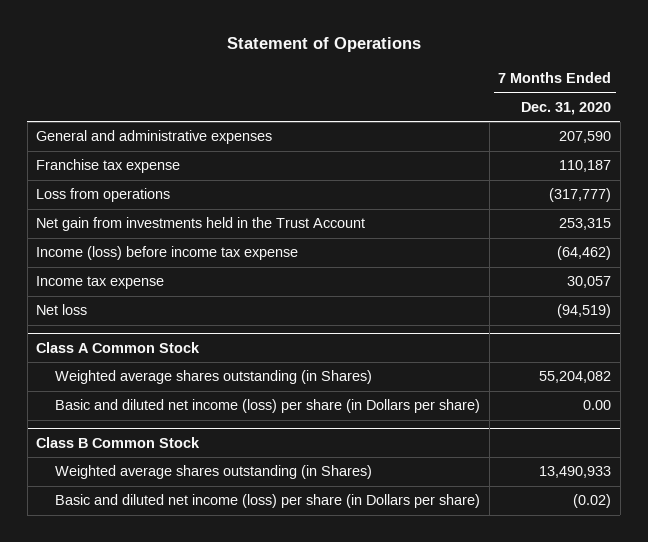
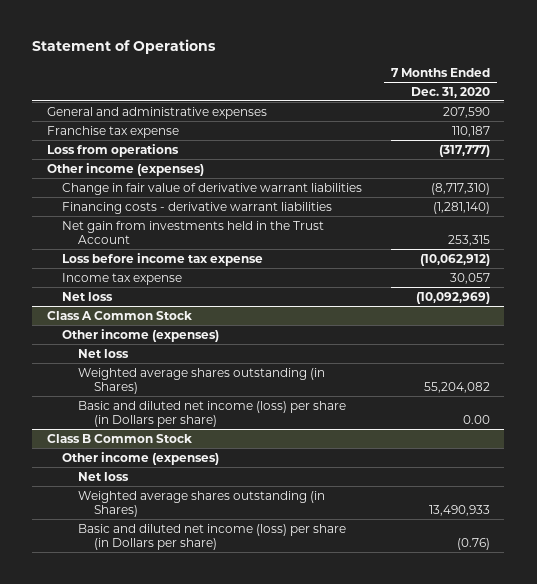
none -> [46,162,204,176] Other income (expenses)
none -> [62,182,363,195] Change in fair value of derivative warrant liabilities
none -> [62,201,333,214] Financing costs - derivative warrant liabilities
[36,246,299,261] Income (loss) before income tax expense -> [62,252,264,266] Loss before income tax expense
[557,246,612,261] (64,462) -> [420,253,491,266] (10,062,912)
[557,304,612,319] (94,519) -> [416,291,491,304] (10,092,969)
none -> [62,328,220,342] Other income (expenses)
none -> [78,348,130,358] Net loss
none -> [62,451,220,465] Other income (expenses)
none -> [78,471,130,481] Net loss
[573,494,612,509] (0.02) -> [457,538,491,551] (0.76)

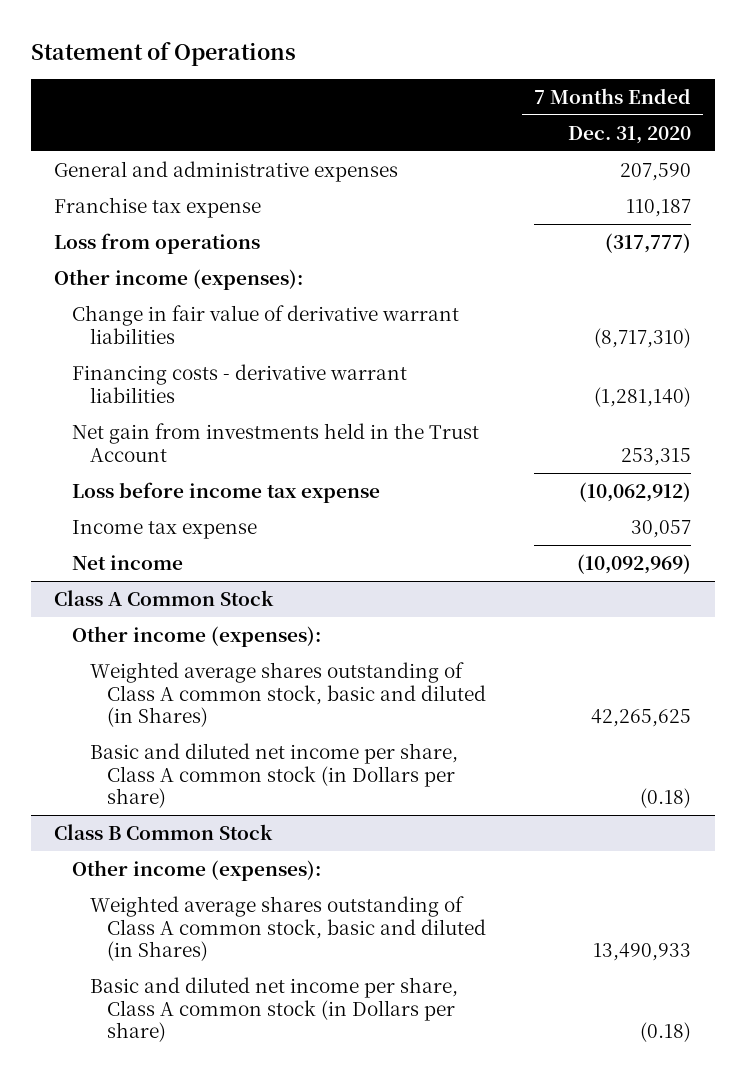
[46,162,204,176] Other income (expenses) -> [54,268,304,290] Other income (expenses):
[62,291,114,301] Net loss -> [72,554,184,570] Net income
[78,348,130,358] Net loss -> none
[62,328,220,342] Other income (expenses) -> [72,625,322,647] Other income (expenses):
[78,367,326,395] Weighted average shares outstanding (in Shares) -> [89,661,487,728] Weighted average shares outstanding of Class A common stock, basic and diluted (in Shares)
[424,382,491,394] 55,204,082 -> [591,709,692,728] 42,265,625
[78,400,347,428] Basic and diluted net income (loss) per share (in Dollars per share) -> [89,742,458,809] Basic and diluted net income per share, Class A common stock (in Dollars per share)
[463,415,491,425] 0.00 -> [640,788,692,809] (0.18)
[78,471,130,481] Net loss -> none
[62,451,220,465] Other income (expenses) -> [72,859,322,881] Other income (expenses):
[78,490,326,518] Weighted average shares outstanding (in Shares) -> [89,895,487,962] Weighted average shares outstanding of Class A common stock, basic and diluted (in Shares)
[78,523,347,551] Basic and diluted net income (loss) per share (in Dollars per share) -> [89,976,458,1043] Basic and diluted net income per share, Class A common stock (in Dollars per share)
[457,538,491,551] (0.76) -> [640,1022,692,1043] (0.18)

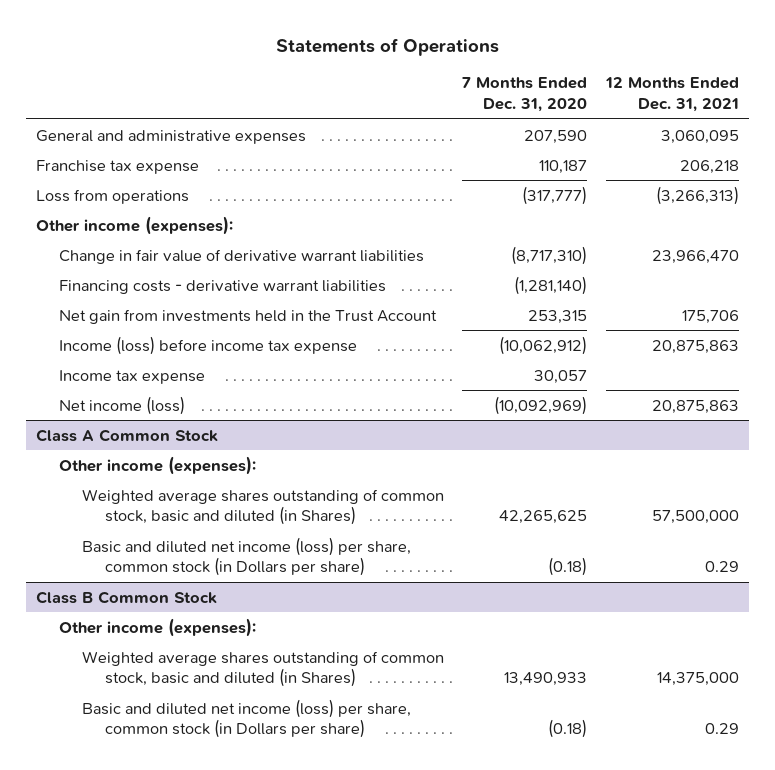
[30,41,296,66] Statement of Operations -> [275,37,499,56] Statements of Operations
none -> [605,77,740,113] 12 Months Ended Dec. 31, 2021
[72,481,381,503] Loss before income tax expense -> [58,335,357,355] Income (loss) before income tax expense
[72,554,184,570] Net income -> [58,395,185,415] Net income (loss)
[89,661,487,728] Weighted average shares outstanding of Class A common stock, basic and diluted (in Shares) -> [81,488,444,526] Weighted average shares outstanding of common stock, basic and diluted (in Shares)
[89,742,458,809] Basic and diluted net income per share, Class A common stock (in Dollars per share) -> [81,536,411,577] Basic and diluted net income (loss) per share, common stock (in Dollars per share)
[89,895,487,962] Weighted average shares outstanding of Class A common stock, basic and diluted (in Shares) -> [81,650,444,688] Weighted average shares outstanding of common stock, basic and diluted (in Shares)
[89,976,458,1043] Basic and diluted net income per share, Class A common stock (in Dollars per share) -> [81,698,411,739] Basic and diluted net income (loss) per share, common stock (in Dollars per share)

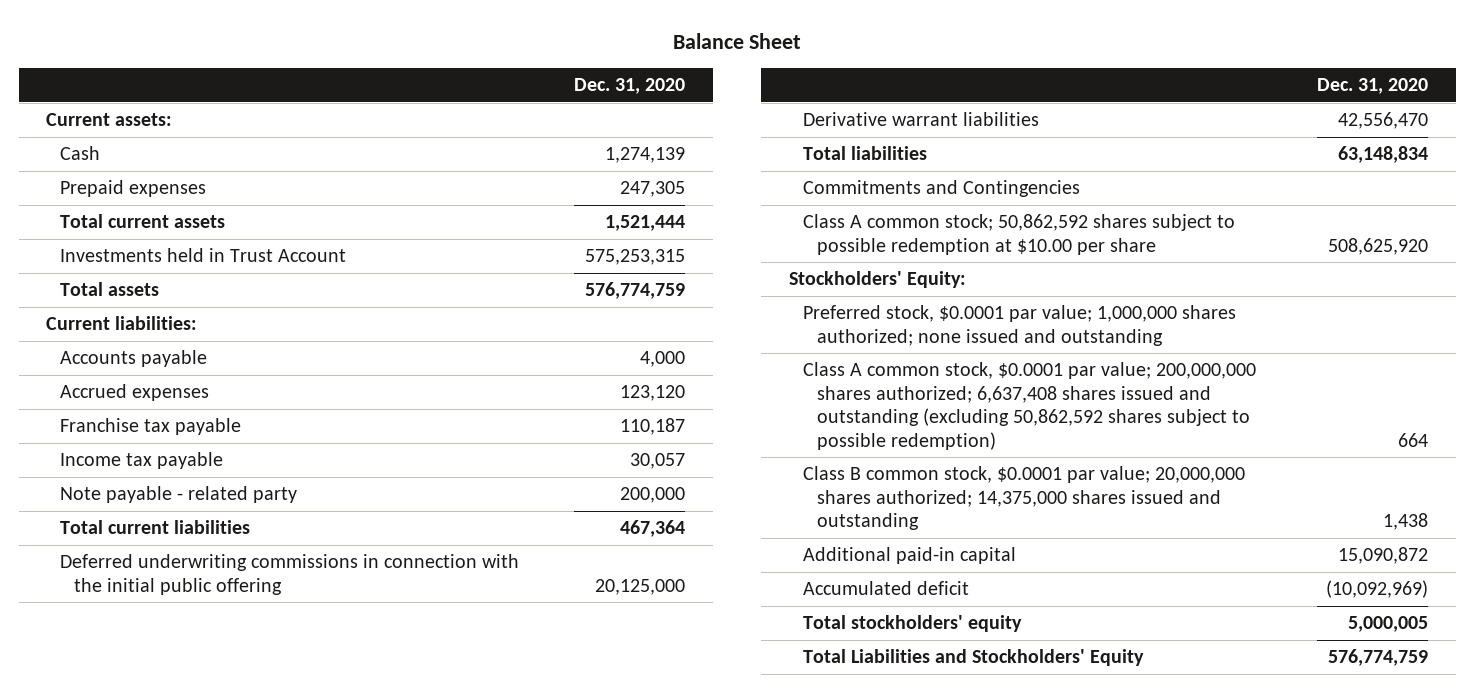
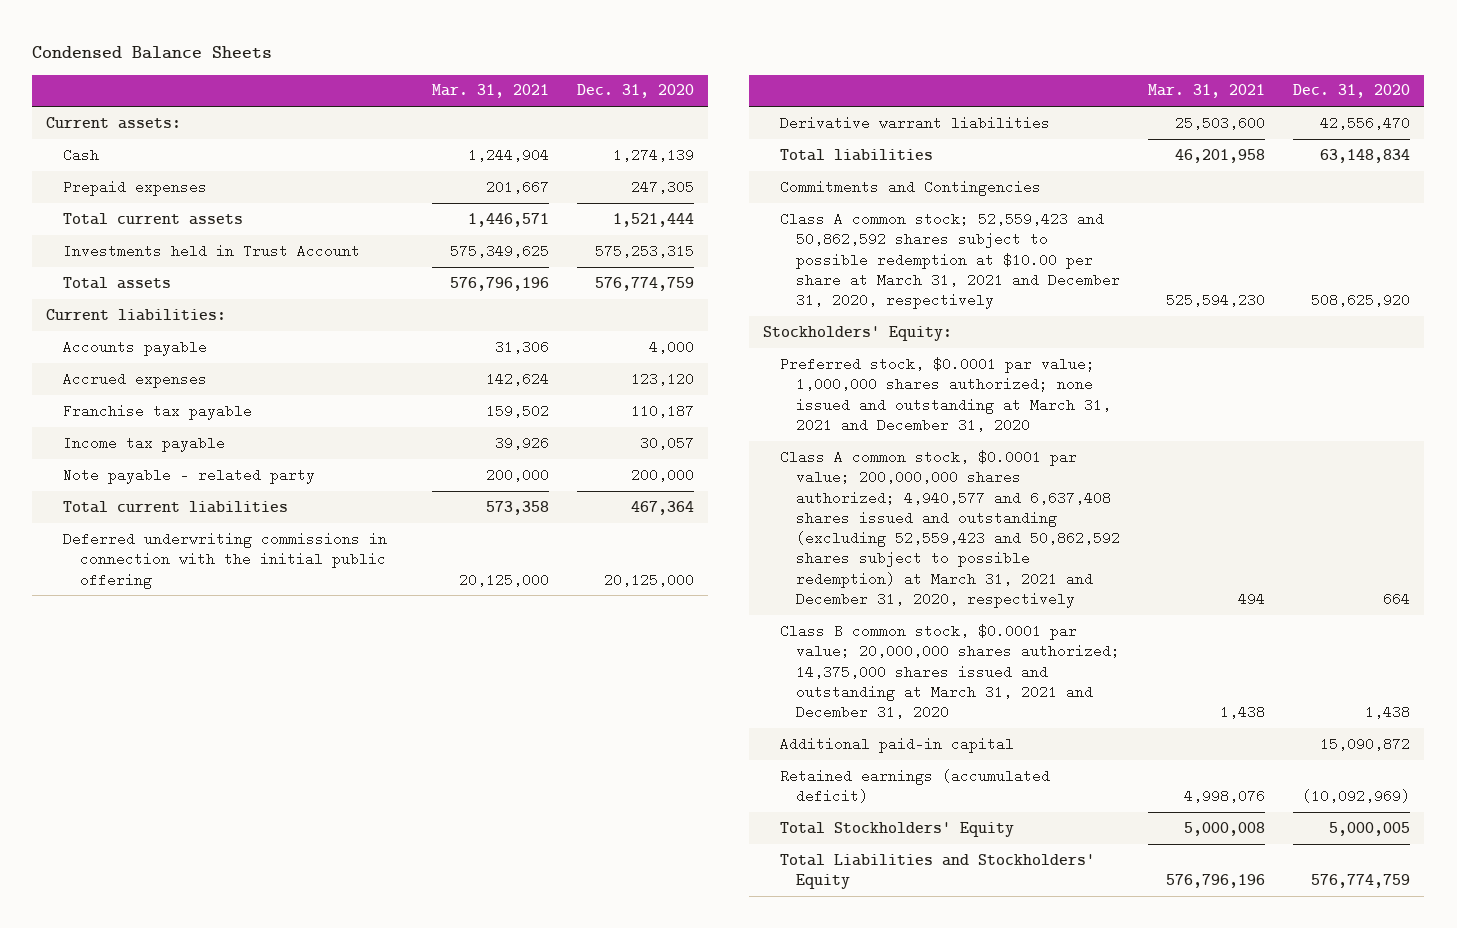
[673,32,802,49] Balance Sheet -> [32,46,273,60] Condensed Balance Sheets
none -> [431,84,549,99] Mar. 31, 2021
[802,214,1235,255] Class A common stock; 50,862,592 shares subject to possible redemption at $10.00 per share -> [779,211,1121,310] Class A common stock; 52,559,423 and 50,862,592 shares subject to possible redemption at $10.00 per share at March 31, 2021 and December 31, 2020, respectively
[802,305,1236,346] Preferred stock, $0.0001 par value; 1,000,000 shares authorized; none issued and outstanding -> [779,356,1112,432] Preferred stock, $0.0001 par value; 1,000,000 shares authorized; none issued and outstanding at March 31, 2021 and December 31, 2020
[802,362,1256,450] Class A common stock, $0.0001 par value; 200,000,000 shares authorized; 6,637,408 shares issued and outstanding (excluding 50,862,592 shares subject to possible redemption) -> [779,449,1121,609] Class A common stock, $0.0001 par value; 200,000,000 shares authorized; 4,940,577 and 6,637,408 shares issued and outstanding (excluding 52,559,423 and 50,862,592 shares subject to possible redemption) at March 31, 2021 and December 31, 2020, respectively
[802,466,1245,531] Class B common stock, $0.0001 par value; 20,000,000 shares authorized; 14,375,000 shares issued and outstanding -> [779,623,1121,720] Class B common stock, $0.0001 par value; 20,000,000 shares authorized; 14,375,000 shares issued and outstanding at March 31, 2021 and December 31, 2020
[802,581,969,596] Accumulated deficit -> [779,768,1050,804] Retained earnings (accumulated deficit)
[802,615,1022,633] Total stockholders' equity -> [779,821,1014,837] Total Stockholders' Equity

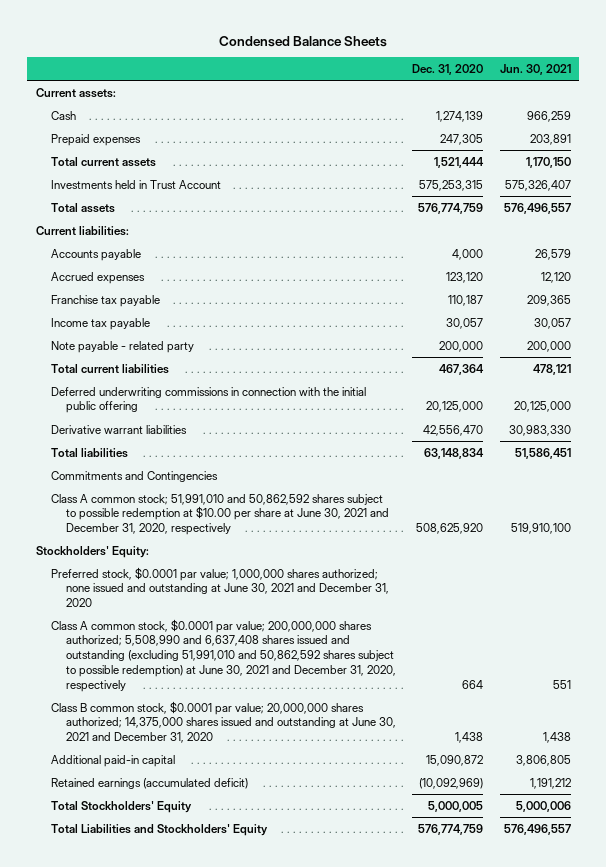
[431,84,549,99] Mar. 31, 2021 -> none
none -> [499,63,571,75] Jun. 30, 2021
[779,211,1121,310] Class A common stock; 52,559,423 and 50,862,592 shares subject to possible redemption at $10.00 per share at March 31, 2021 and December 31, 2020, respectively -> [50,493,389,536] Class A common stock; 51,991,010 and 50,862,592 shares subject to possible redemption at $10.00 per share at June 30, 2021 and December 31, 2020, respectively
[779,356,1112,432] Preferred stock, $0.0001 par value; 1,000,000 shares authorized; none issued and outstanding at March 31, 2021 and December 31, 2020 -> [50,566,389,608] Preferred stock, $0.0001 par value; 1,000,000 shares authorized; none issued and outstanding at June 30, 2021 and December 31, 2020
[779,449,1121,609] Class A common stock, $0.0001 par value; 200,000,000 shares authorized; 4,940,577 and 6,637,408 shares issued and outstanding (excluding 52,559,423 and 50,862,592 shares subject to possible redemption) at March 31, 2021 and December 31, 2020, respectively -> [50,618,396,692] Class A common stock, $0.0001 par value; 200,000,000 shares authorized; 5,508,990 and 6,637,408 shares issued and outstanding (excluding 51,991,010 and 50,862,592 shares subject to possible redemption) at June 30, 2021 and December 31, 2020, respectively
[779,623,1121,720] Class B common stock, $0.0001 par value; 20,000,000 shares authorized; 14,375,000 shares issued and outstanding at March 31, 2021 and December 31, 2020 -> [50,700,396,744] Class B common stock, $0.0001 par value; 20,000,000 shares authorized; 14,375,000 shares issued and outstanding at June 30, 2021 and December 31, 2020

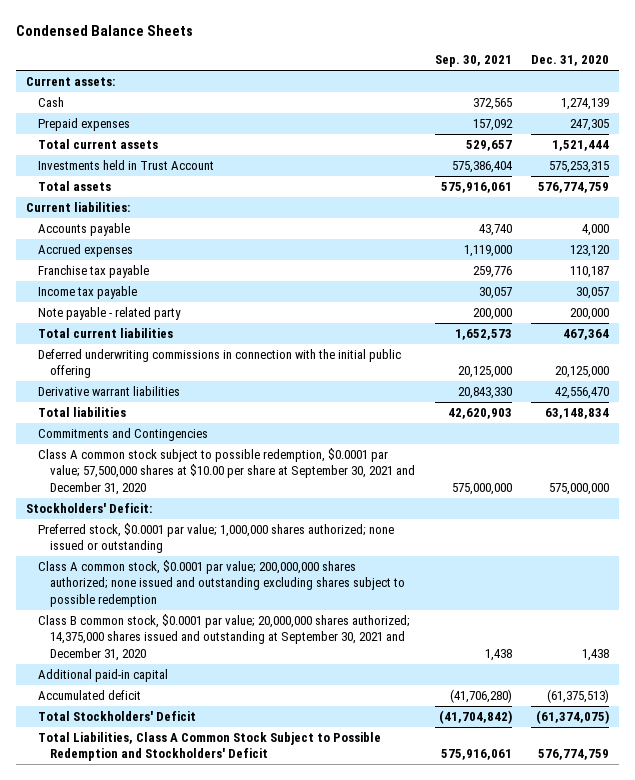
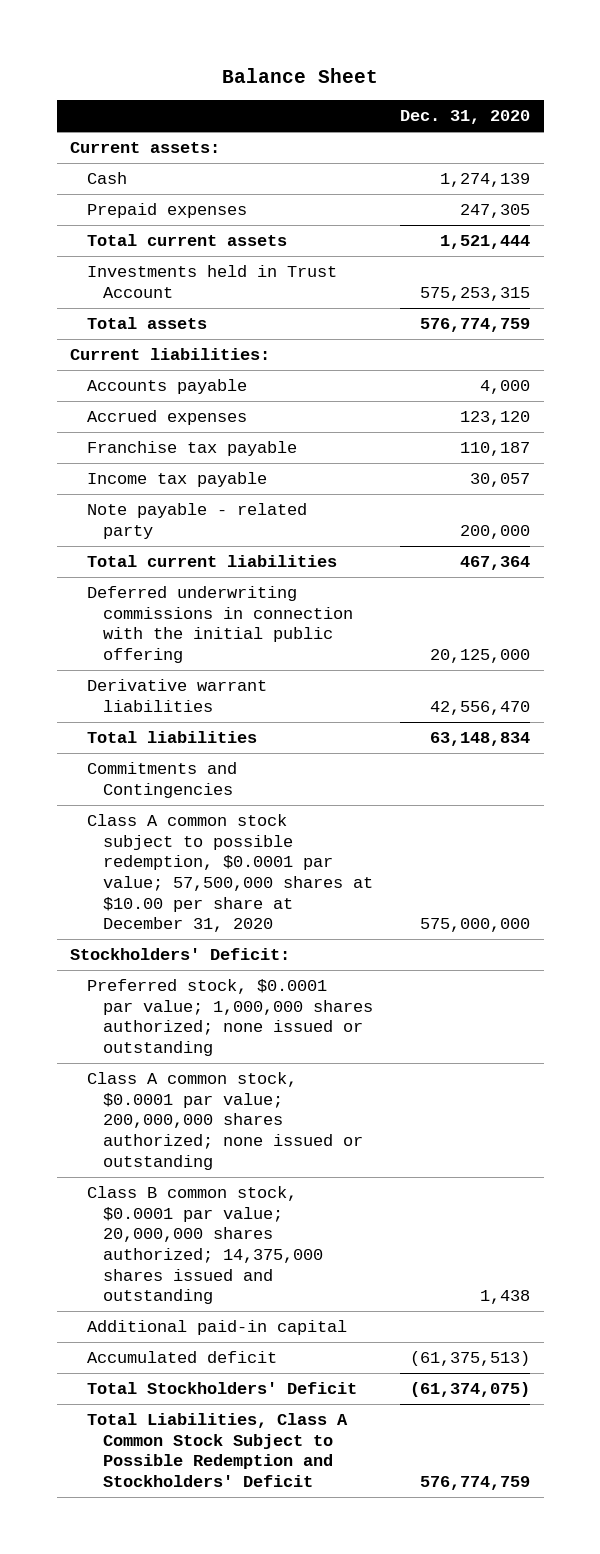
[16,25,194,37] Condensed Balance Sheets -> [222,68,379,84] Balance Sheet
[434,55,512,68] Sep. 30, 2021 -> none
[38,448,416,495] Class A common stock subject to possible redemption, $0.0001 par value; 57,500,000 shares at $10.00 per share at September 30, 2021 and December 31, 2020 -> [86,814,374,933] Class A common stock subject to possible redemption, $0.0001 par value; 57,500,000 shares at $10.00 per share at December 31, 2020
[38,560,406,607] Class A common stock, $0.0001 par value; 200,000,000 shares authorized; none issued and outstanding excluding shares subject to possible redemption -> [86,1072,364,1170] Class A common stock, $0.0001 par value; 200,000,000 shares authorized; none issued or outstanding
[38,614,411,661] Class B common stock, $0.0001 par value; 20,000,000 shares authorized; 14,375,000 shares issued and outstanding at September 30, 2021 and December 31, 2020 -> [86,1186,324,1305] Class B common stock, $0.0001 par value; 20,000,000 shares authorized; 14,375,000 shares issued and outstanding

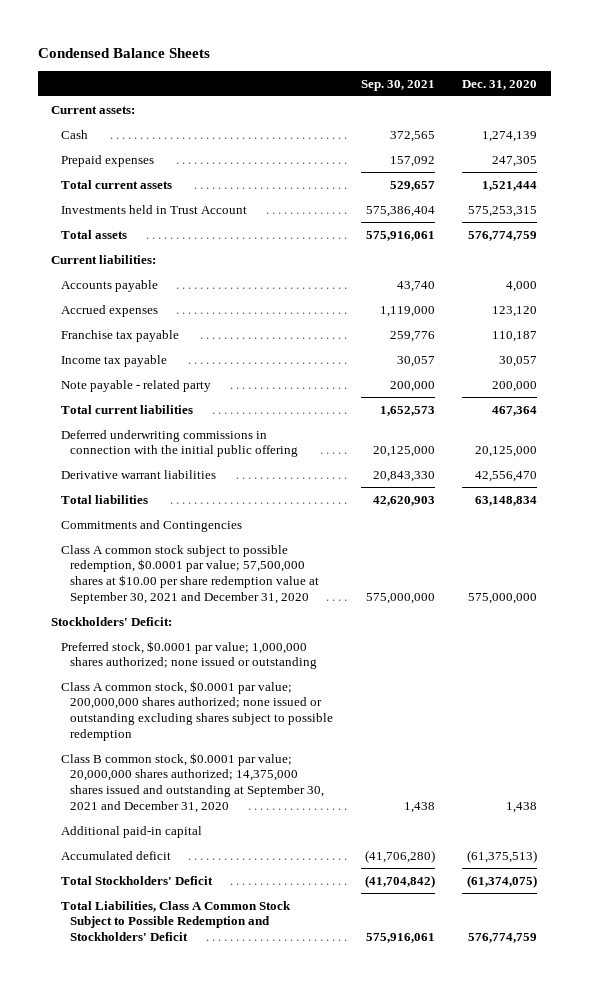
[222,68,379,84] Balance Sheet -> [37,47,210,58] Condensed Balance Sheets
none -> [360,79,435,91] Sep. 30, 2021
[86,814,374,933] Class A common stock subject to possible redemption, $0.0001 par value; 57,500,000 shares at $10.00 per share at December 31, 2020 -> [60,544,320,604] Class A common stock subject to possible redemption, $0.0001 par value; 57,500,000 shares at $10.00 per share redemption value at September 30, 2021 and December 31, 2020
[86,1072,364,1170] Class A common stock, $0.0001 par value; 200,000,000 shares authorized; none issued or outstanding -> [60,680,334,741] Class A common stock, $0.0001 par value; 200,000,000 shares authorized; none issued or outstanding excluding shares subject to possible redemption
[86,1186,324,1305] Class B common stock, $0.0001 par value; 20,000,000 shares authorized; 14,375,000 shares issued and outstanding -> [60,752,325,813] Class B common stock, $0.0001 par value; 20,000,000 shares authorized; 14,375,000 shares issued and outstanding at September 30, 2021 and December 31, 2020

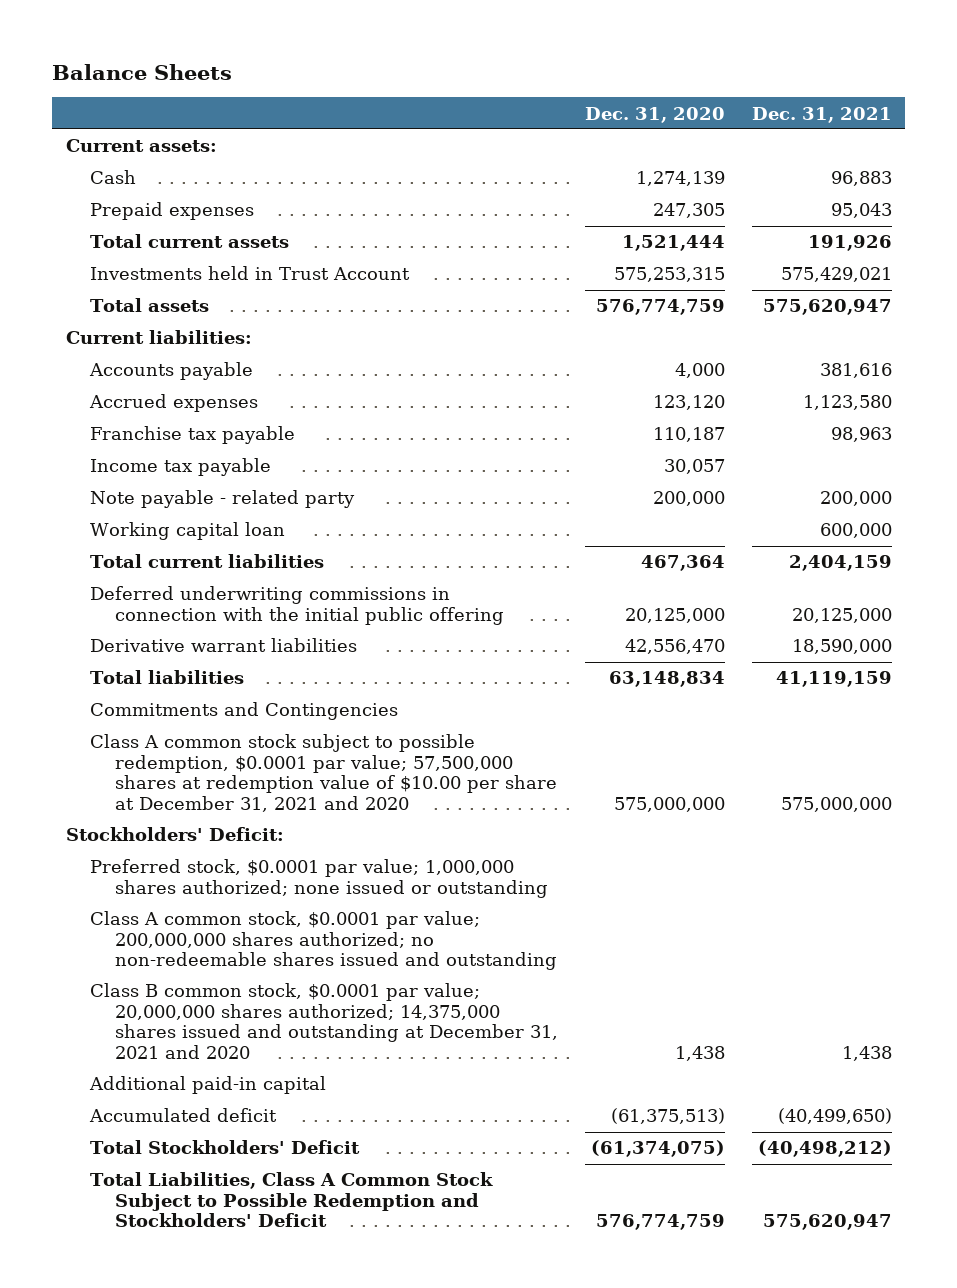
[37,47,210,58] Condensed Balance Sheets -> [52,63,233,80] Balance Sheets
[360,79,435,91] Sep. 30, 2021 -> none
none -> [751,106,892,123] Dec. 31, 2021
none -> [90,522,286,541] Working capital loan
[60,544,320,604] Class A common stock subject to possible redemption, $0.0001 par value; 57,500,000 shares at $10.00 per share redemption value at September 30, 2021 and December 31, 2020 -> [90,734,558,812] Class A common stock subject to possible redemption, $0.0001 par value; 57,500,000 shares at redemption value of $10.00 per share at December 31, 2021 and 2020
[60,680,334,741] Class A common stock, $0.0001 par value; 200,000,000 shares authorized; none issued or outstanding excluding shares subject to possible redemption -> [90,911,558,971] Class A common stock, $0.0001 par value; 200,000,000 shares authorized; no non-redeemable shares issued and outstanding
[60,752,325,813] Class B common stock, $0.0001 par value; 20,000,000 shares authorized; 14,375,000 shares issued and outstanding at September 30, 2021 and December 31, 2020 -> [90,983,559,1059] Class B common stock, $0.0001 par value; 20,000,000 shares authorized; 14,375,000 shares issued and outstanding at December 31, 2021 and 2020

